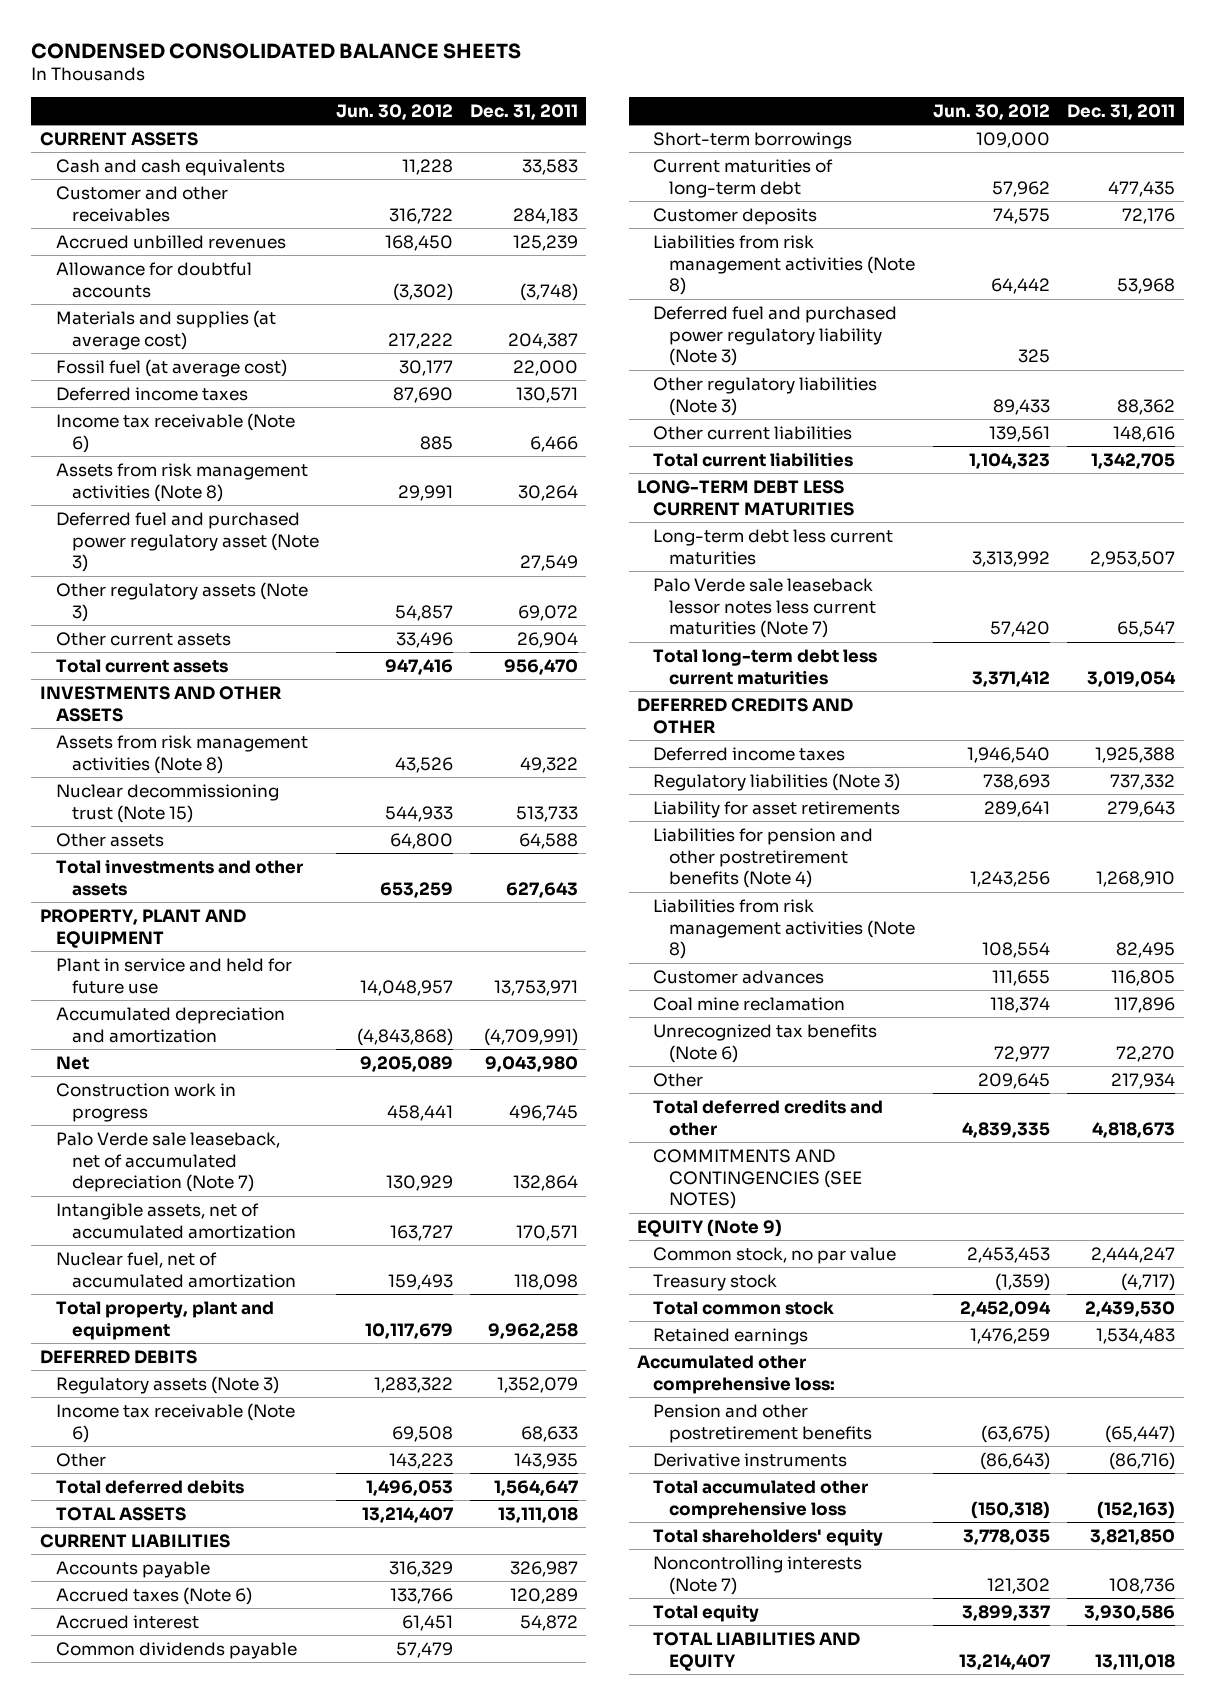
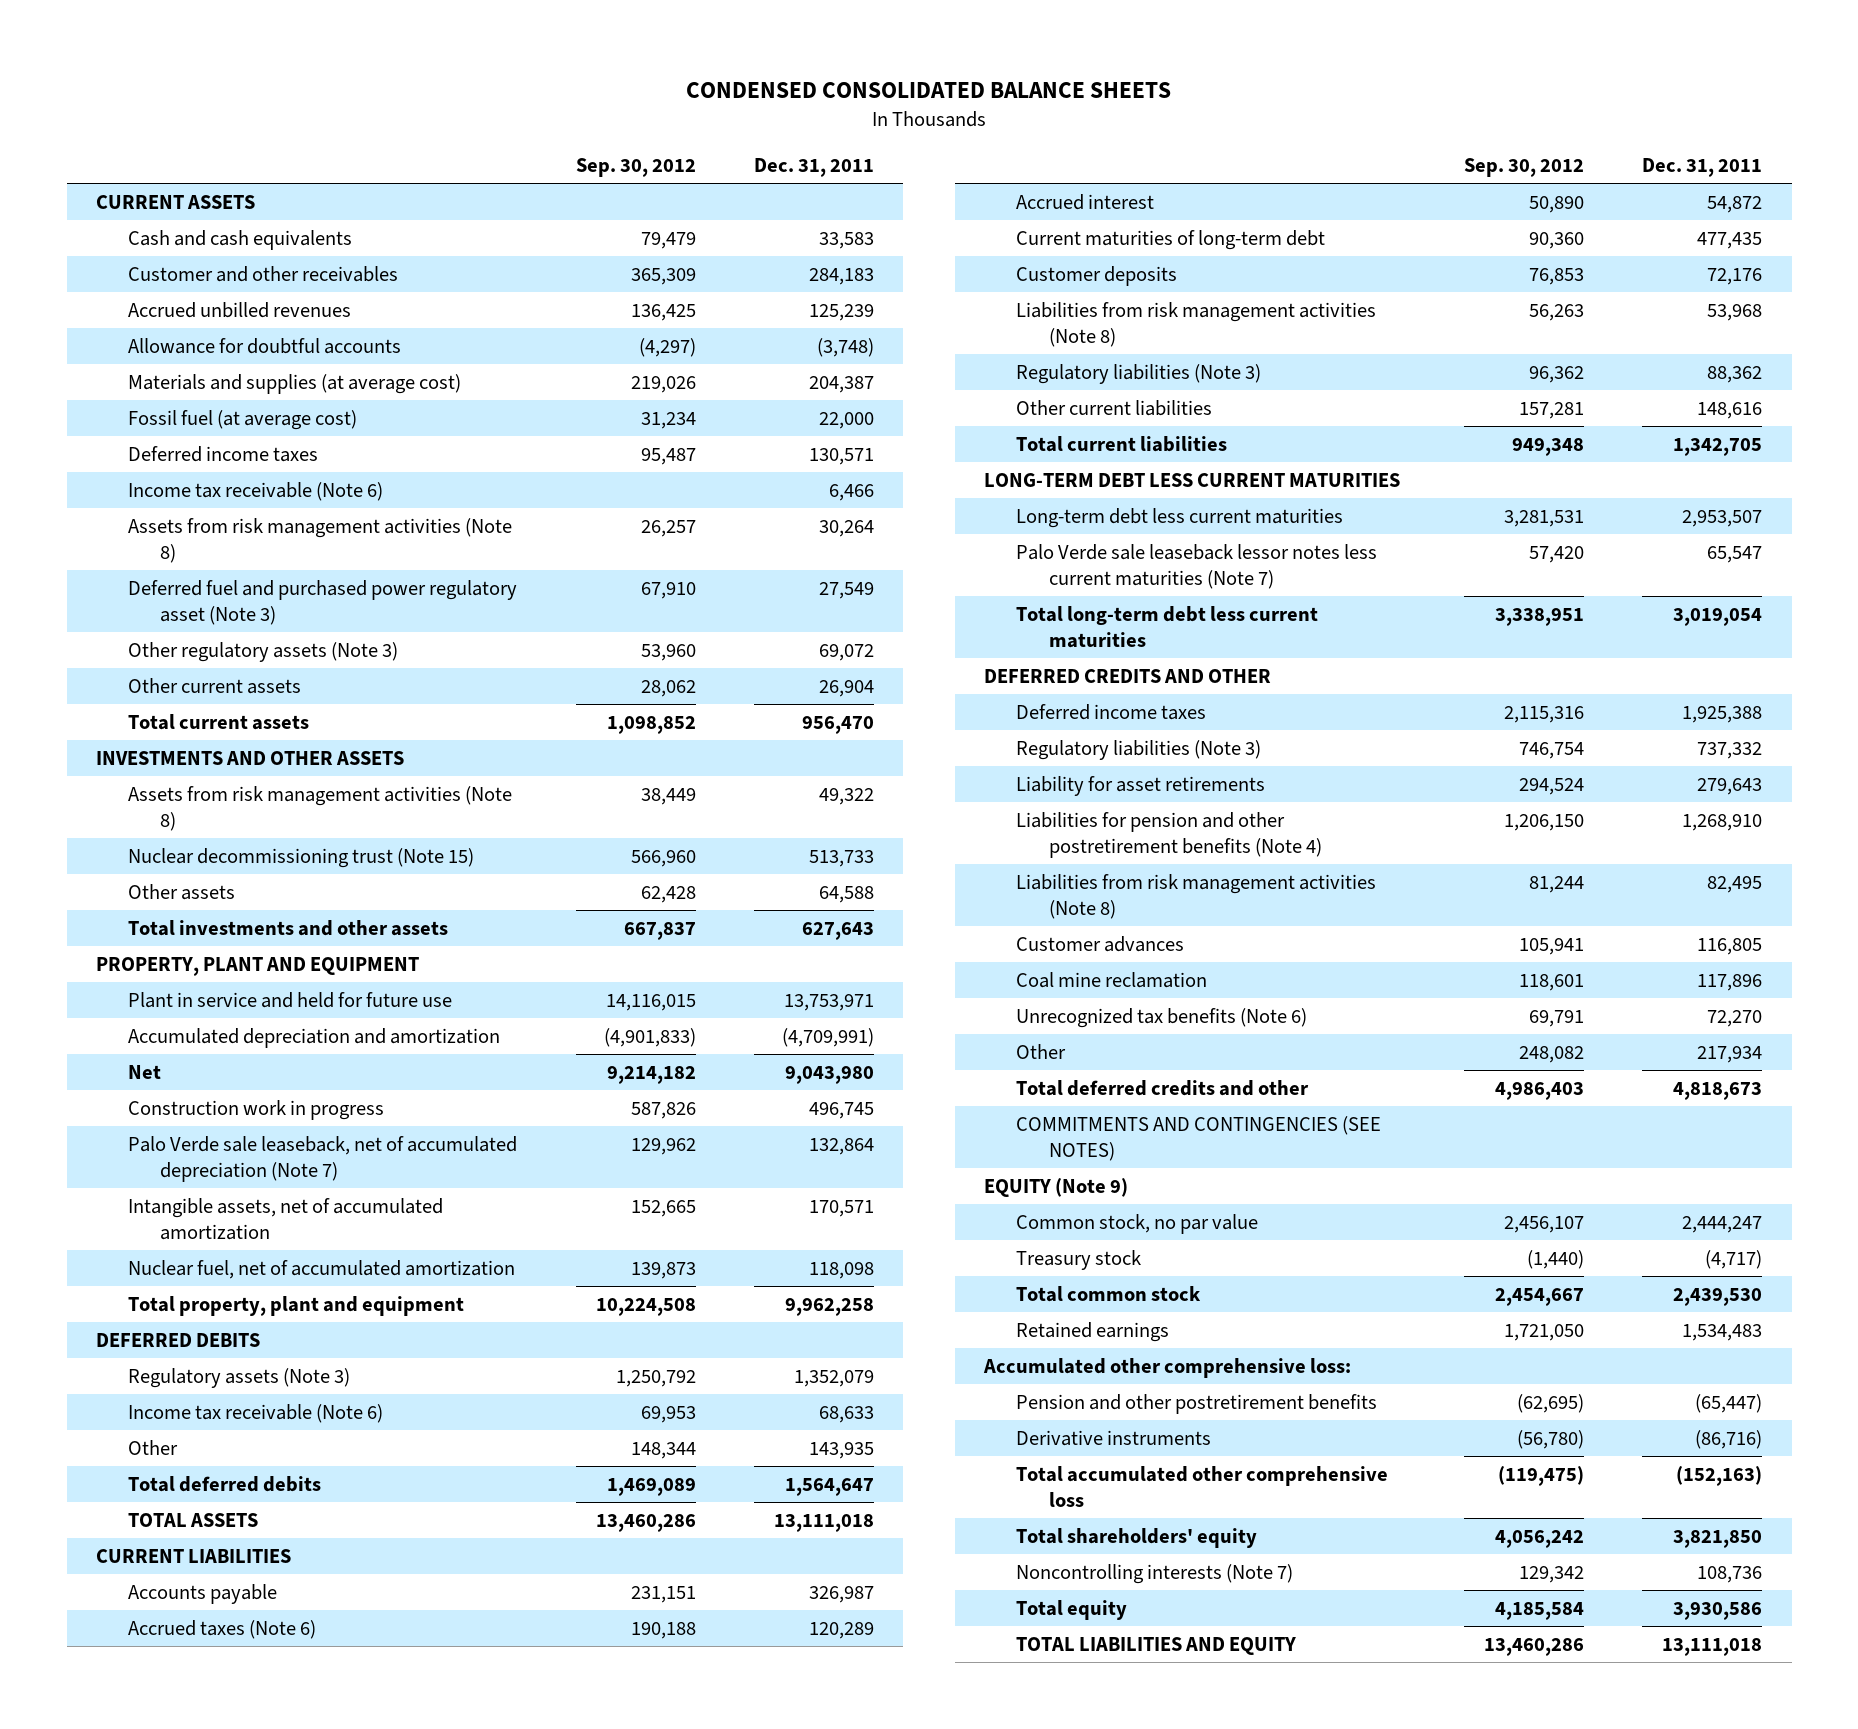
[335,103,453,120] Jun. 30, 2012 -> none
none -> [575,157,696,177] Sep. 30, 2012
[55,1641,297,1659] Common dividends payable -> none
[653,131,853,149] Short-term borrowings -> none
[653,305,898,367] Deferred fuel and purchased power regulatory liability (Note 3) -> none
[653,376,878,416] Other regulatory liabilities (Note 3) -> [1016,363,1262,384] Regulatory liabilities (Note 3)

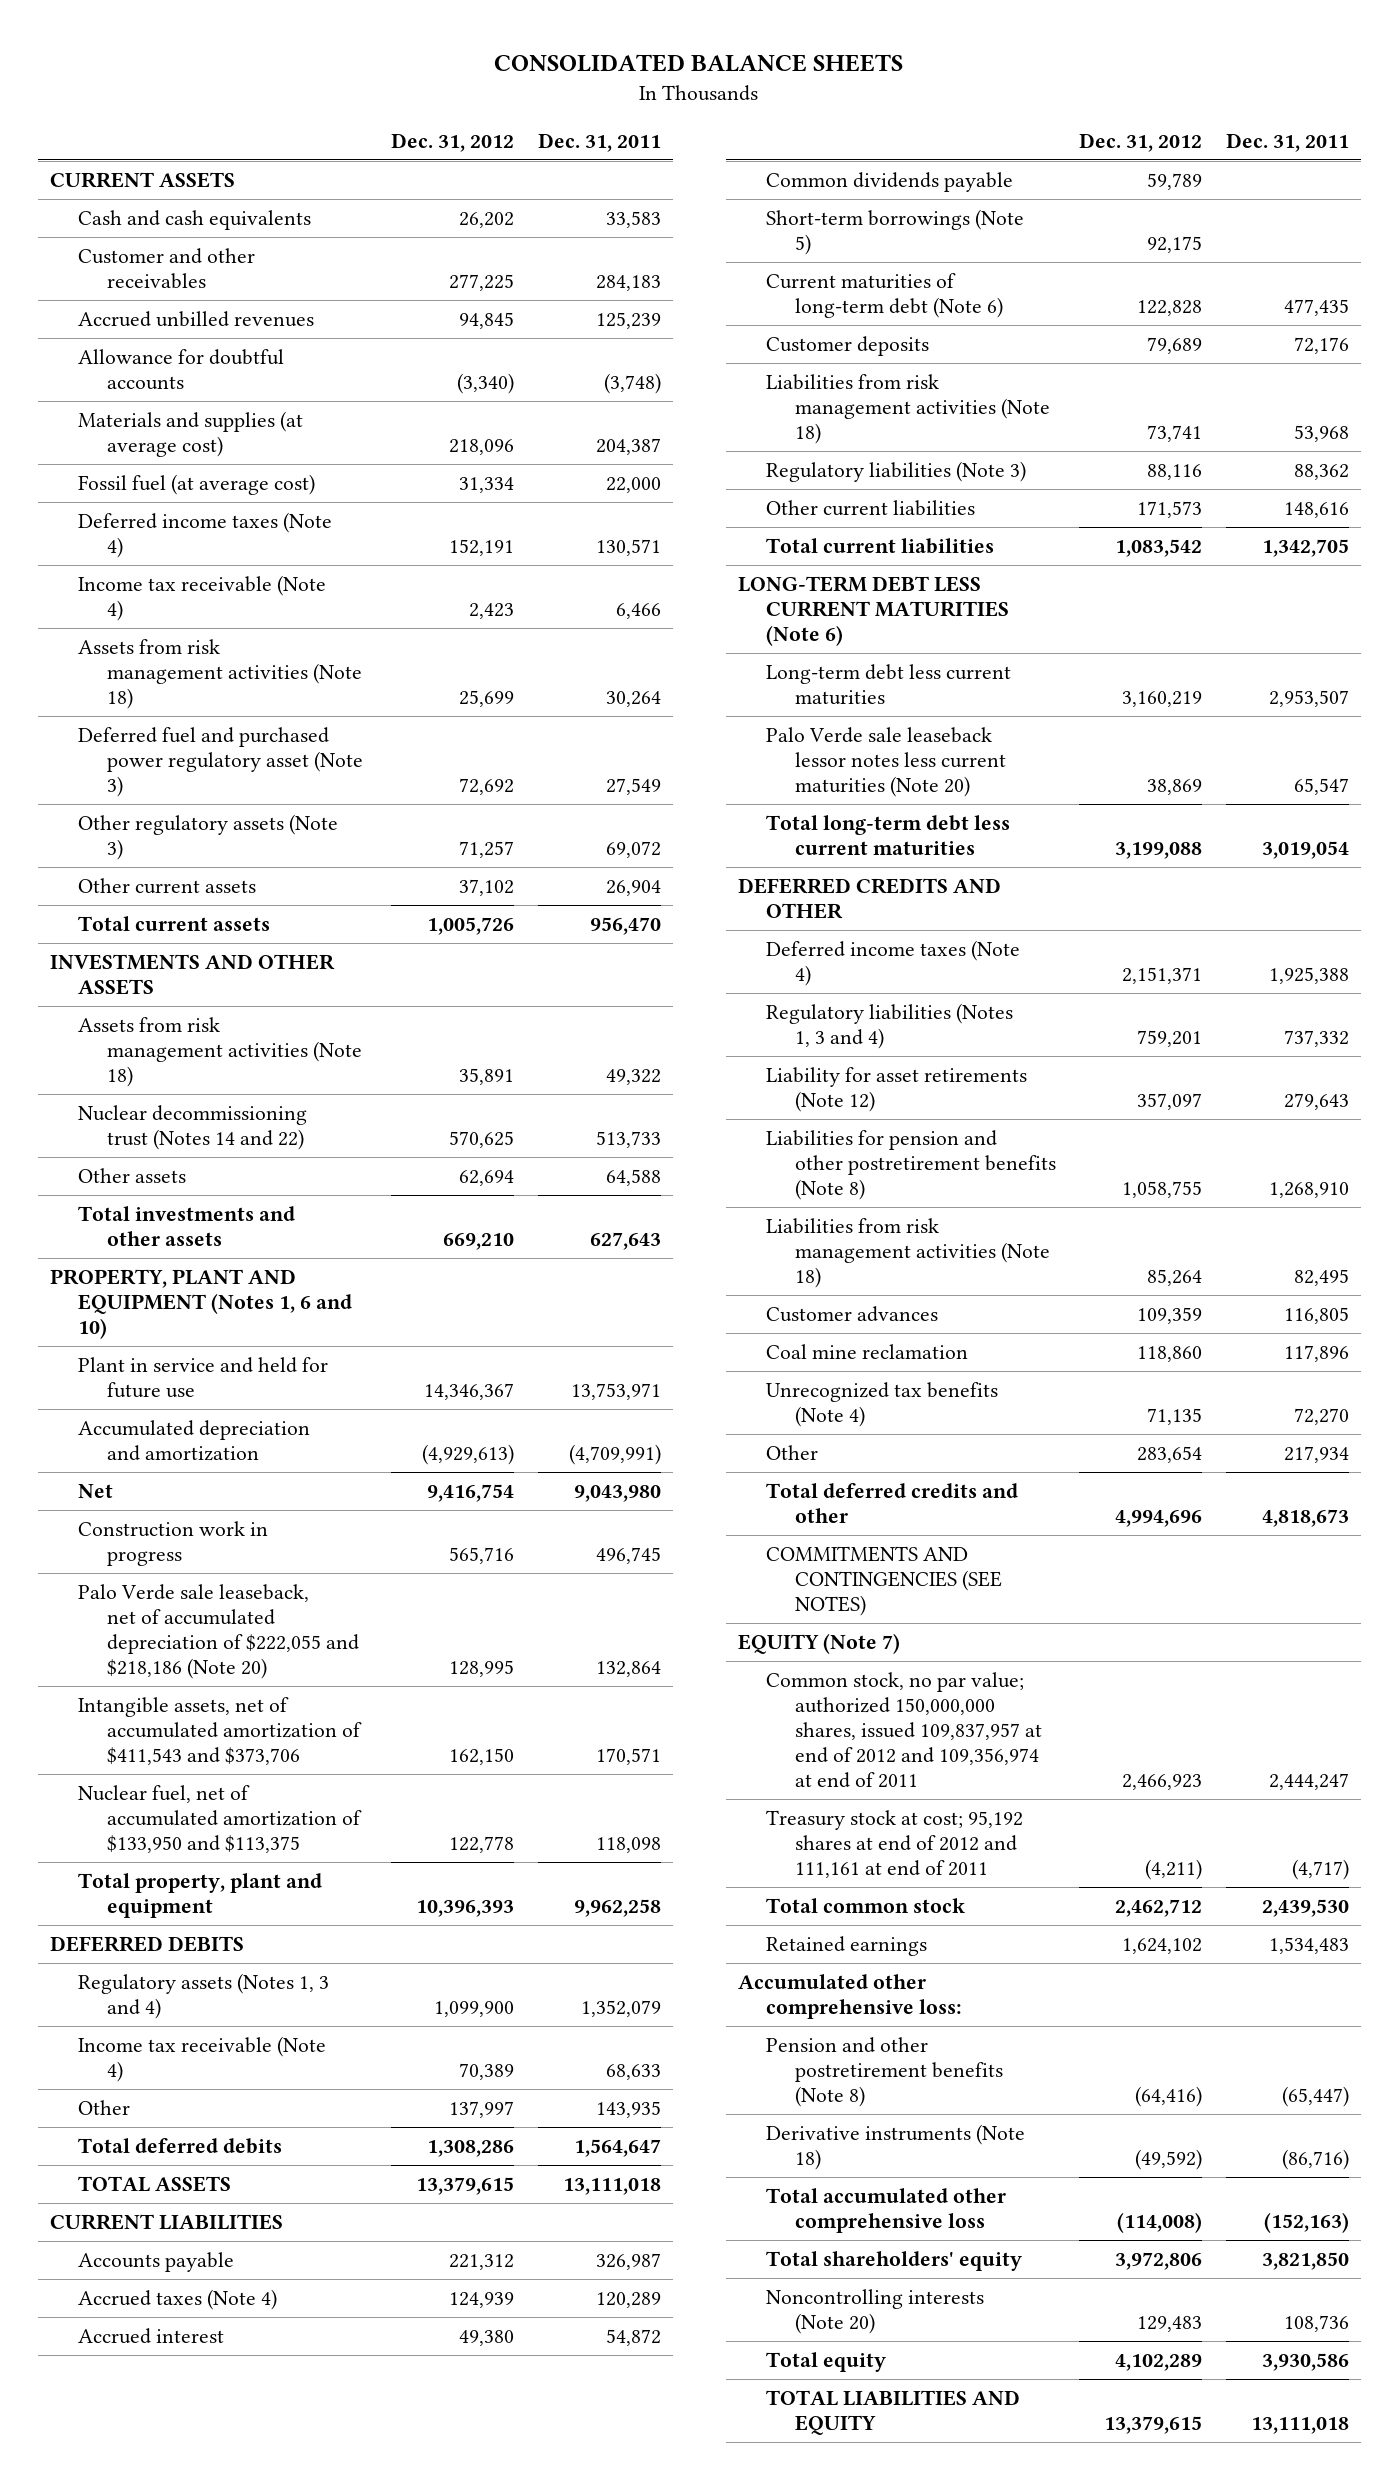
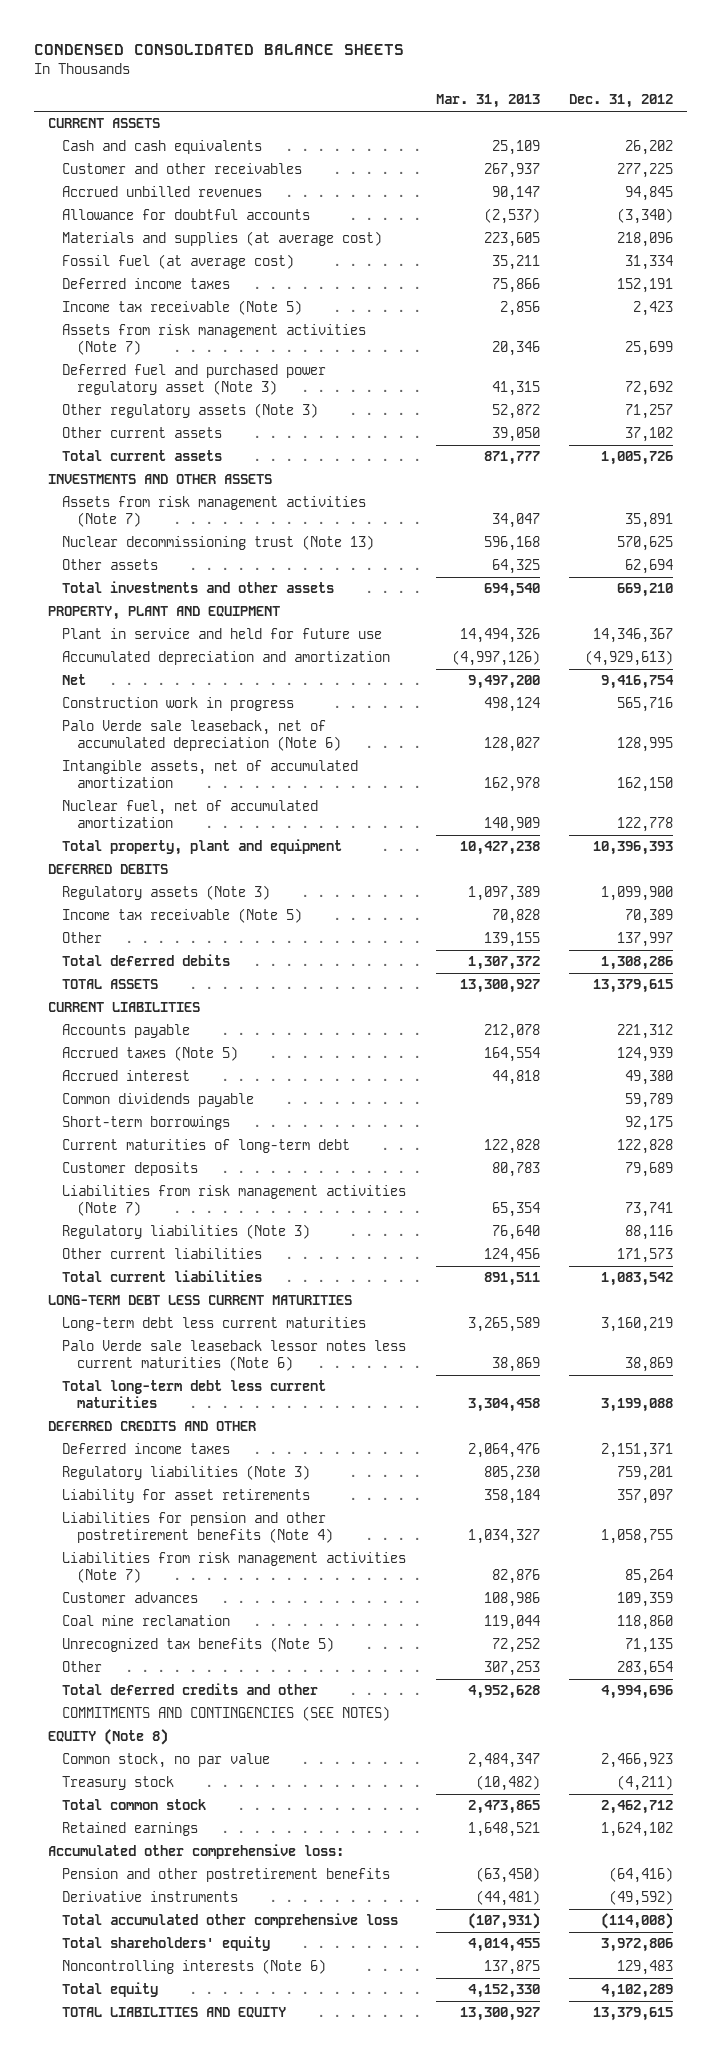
[494,54,904,73] CONSOLIDATED BALANCE SHEETS -> [33,44,404,56] CONDENSED CONSOLIDATED BALANCE SHEETS
[537,132,661,152] Dec. 31, 2011 -> none
none -> [435,94,540,109] Mar. 31, 2013
[78,511,333,558] Deferred income taxes (Note 4) -> [62,278,231,290] Deferred income taxes
[78,574,327,621] Income tax receivable (Note 4) -> [62,300,303,316] Income tax receivable (Note 5)
[78,638,362,709] Assets from risk management activities (Note 18) -> [62,324,367,356] Assets from risk management activities (Note 7)
[78,1016,362,1087] Assets from risk management activities (Note 18) -> [62,496,367,528] Assets from risk management activities (Note 7)
[78,1104,308,1150] Nuclear decommissioning trust (Notes 14 and 22) -> [62,535,375,551] Nuclear decommissioning trust (Note 13)
[49,1268,353,1339] PROPERTY, PLANT AND EQUIPMENT (Notes 1, 6 and 10) -> [48,606,281,621] PROPERTY, PLANT AND EQUIPMENT
[78,1583,359,1680] Palo Verde sale leaseback, net of accumulated depreciation of $222,055 and $218,186 (Note 20) -> [62,720,341,752] Palo Verde sale leaseback, net of accumulated depreciation (Note 6)
[78,1696,362,1765] Intangible assets, net of accumulated amortization of $411,543 and $373,706 -> [62,760,359,789] Intangible assets, net of accumulated amortization
[78,1784,362,1853] Nuclear fuel, net of accumulated amortization of $133,950 and $113,375 -> [62,800,319,829] Nuclear fuel, net of accumulated amortization
[78,1972,330,2019] Regulatory assets (Notes 1, 3 and 4) -> [62,885,271,901] Regulatory assets (Note 3)
[78,2035,327,2082] Income tax receivable (Note 4) -> [62,908,303,924] Income tax receivable (Note 5)
[78,2288,278,2310] Accrued taxes (Note 4) -> [62,1046,239,1062] Accrued taxes (Note 5)
[766,208,1025,255] Short-term borrowings (Note 5) -> [62,1116,231,1131] Short-term borrowings
[766,272,1003,318] Current maturities of long-term debt (Note 6) -> [62,1139,351,1154] Current maturities of long-term debt
[766,373,1050,444] Liabilities from risk management activities (Note 18) -> [62,1185,407,1217] Liabilities from risk management activities (Note 7)
[738,575,1010,646] LONG-TERM DEBT LESS CURRENT MATURITIES (Note 6) -> [48,1295,353,1306] LONG-TERM DEBT LESS CURRENT MATURITIES
[766,726,1006,797] Palo Verde sale leaseback lessor notes less current maturities (Note 20) -> [62,1340,407,1372] Palo Verde sale leaseback lessor notes less current maturities (Note 6)
[766,939,1021,986] Deferred income taxes (Note 4) -> [62,1443,231,1455] Deferred income taxes
[766,1002,1014,1049] Regulatory liabilities (Notes 1, 3 and 4) -> [62,1465,311,1481] Regulatory liabilities (Note 3)
[766,1066,1028,1112] Liability for asset retirements (Note 12) -> [62,1489,311,1504] Liability for asset retirements
[766,1129,1056,1200] Liabilities for pension and other postretirement benefits (Note 8) -> [62,1512,333,1544] Liabilities for pension and other postretirement benefits (Note 4)
[766,1217,1050,1288] Liabilities from risk management activities (Note 18) -> [62,1552,407,1584] Liabilities from risk management activities (Note 7)
[766,1381,999,1427] Unrecognized tax benefits (Note 4) -> [62,1637,335,1653] Unrecognized tax benefits (Note 5)
[738,1632,901,1654] EQUITY (Note 7) -> [48,1729,169,1746] EQUITY (Note 8)
[766,1671,1042,1789] Common stock, no par value; authorized 150,000,000 shares, issued 109,837,957 at end of 2012 and 109,356,974 at end of 2011 -> [62,1753,271,1769] Common stock, no par value
[766,1809,1024,1878] Treasury stock at cost; 95,192 shares at end of 2012 and 111,161 at end of 2011 -> [62,1776,175,1791] Treasury stock
[766,2036,1003,2107] Pension and other postretirement benefits (Note 8) -> [62,1868,391,1883] Pension and other postretirement benefits
[766,2123,1026,2170] Derivative instruments (Note 18) -> [62,1891,239,1903] Derivative instruments
[766,2288,985,2334] Noncontrolling interests (Note 20) -> [62,1959,327,1975] Noncontrolling interests (Note 6)

